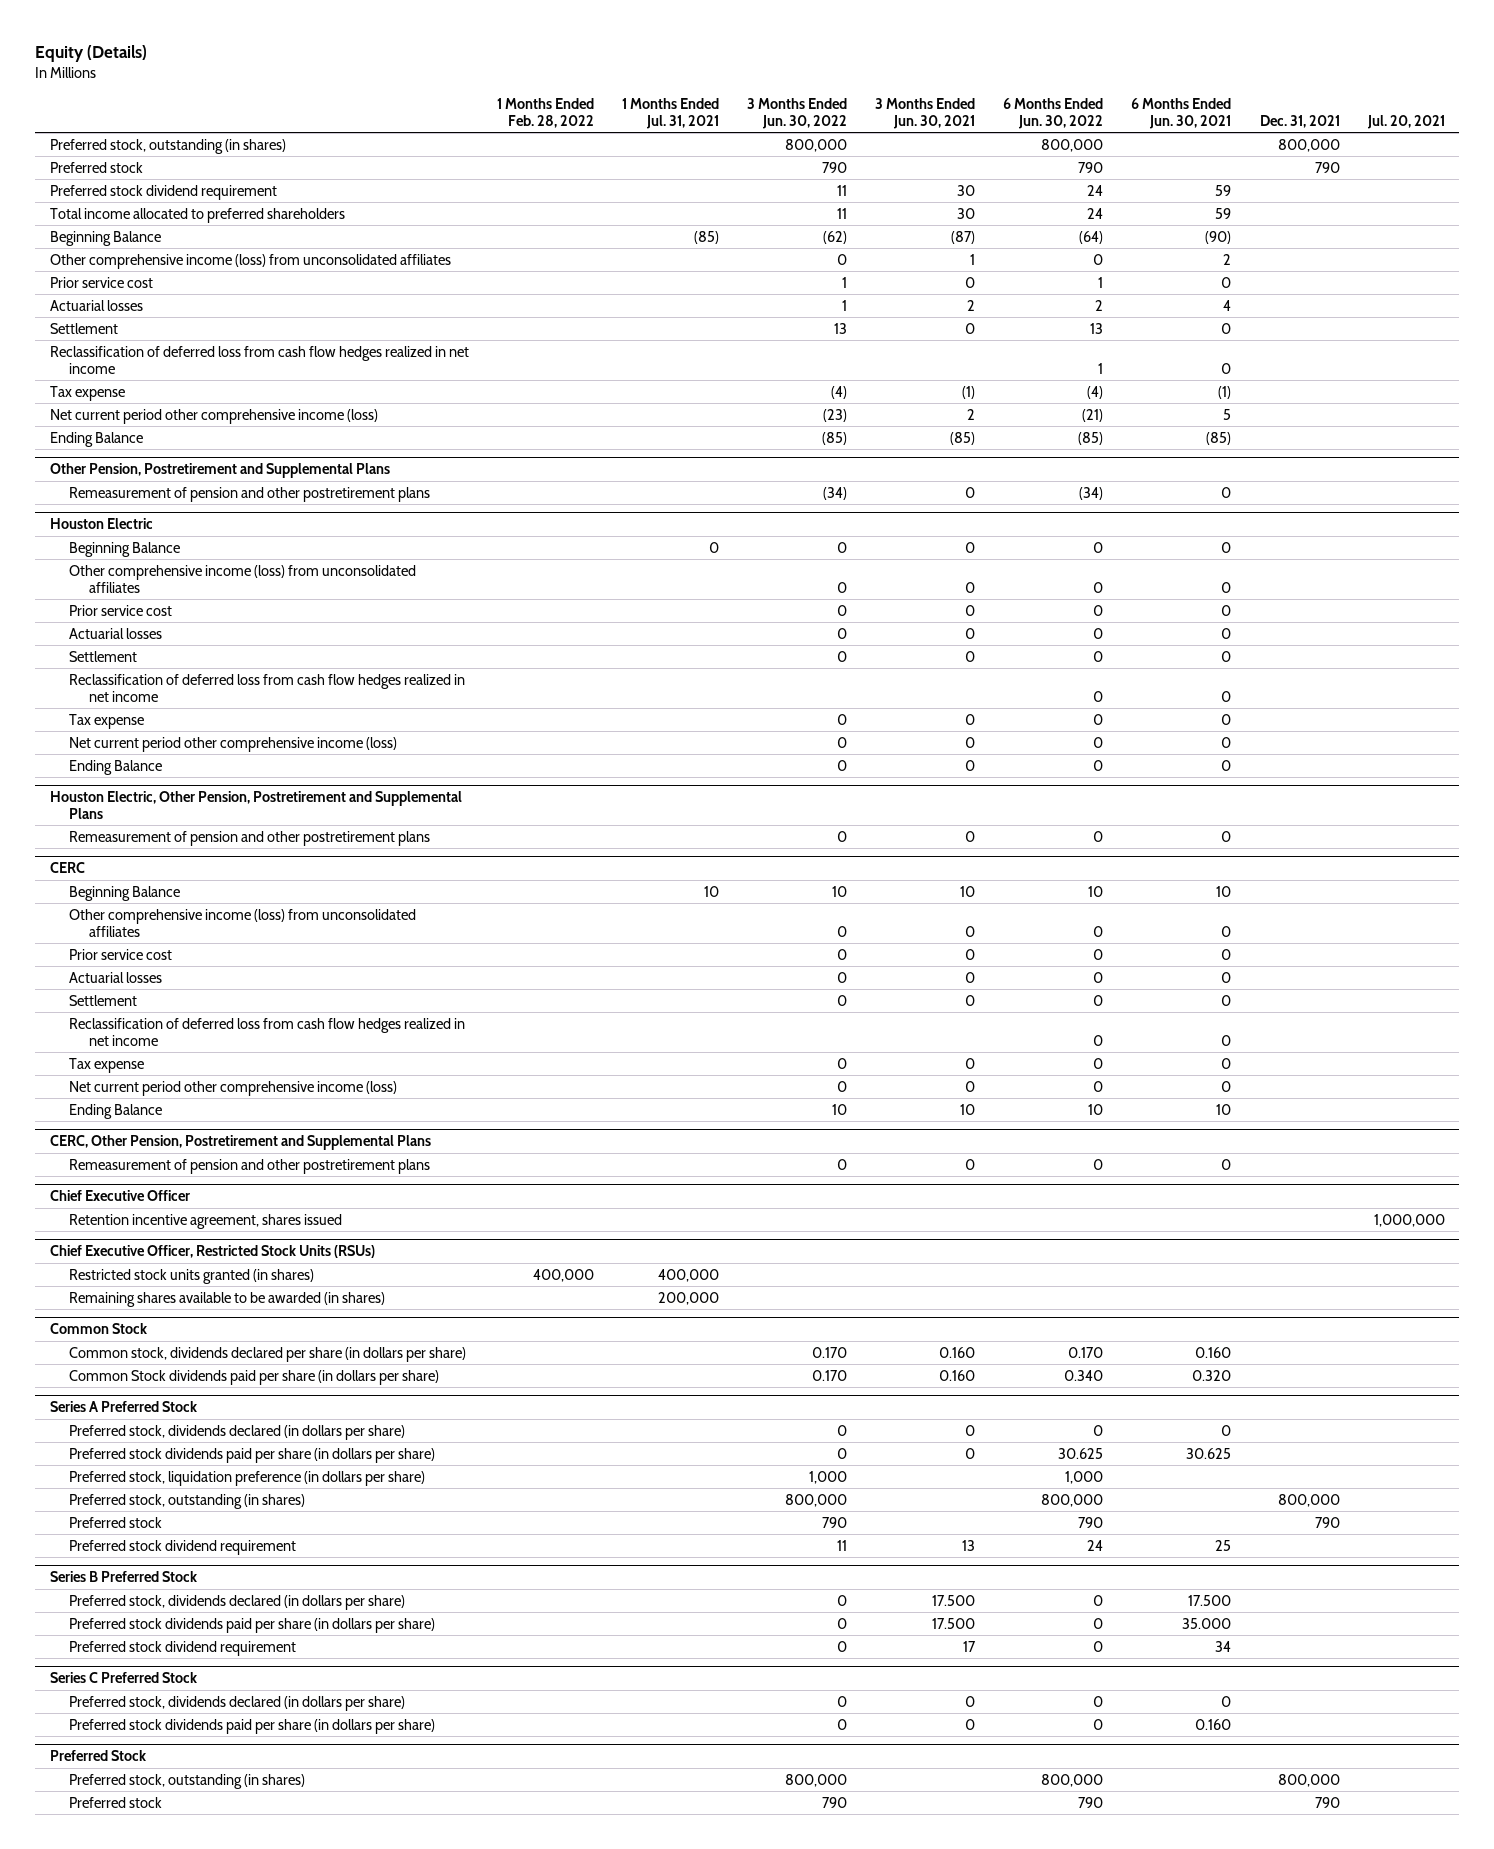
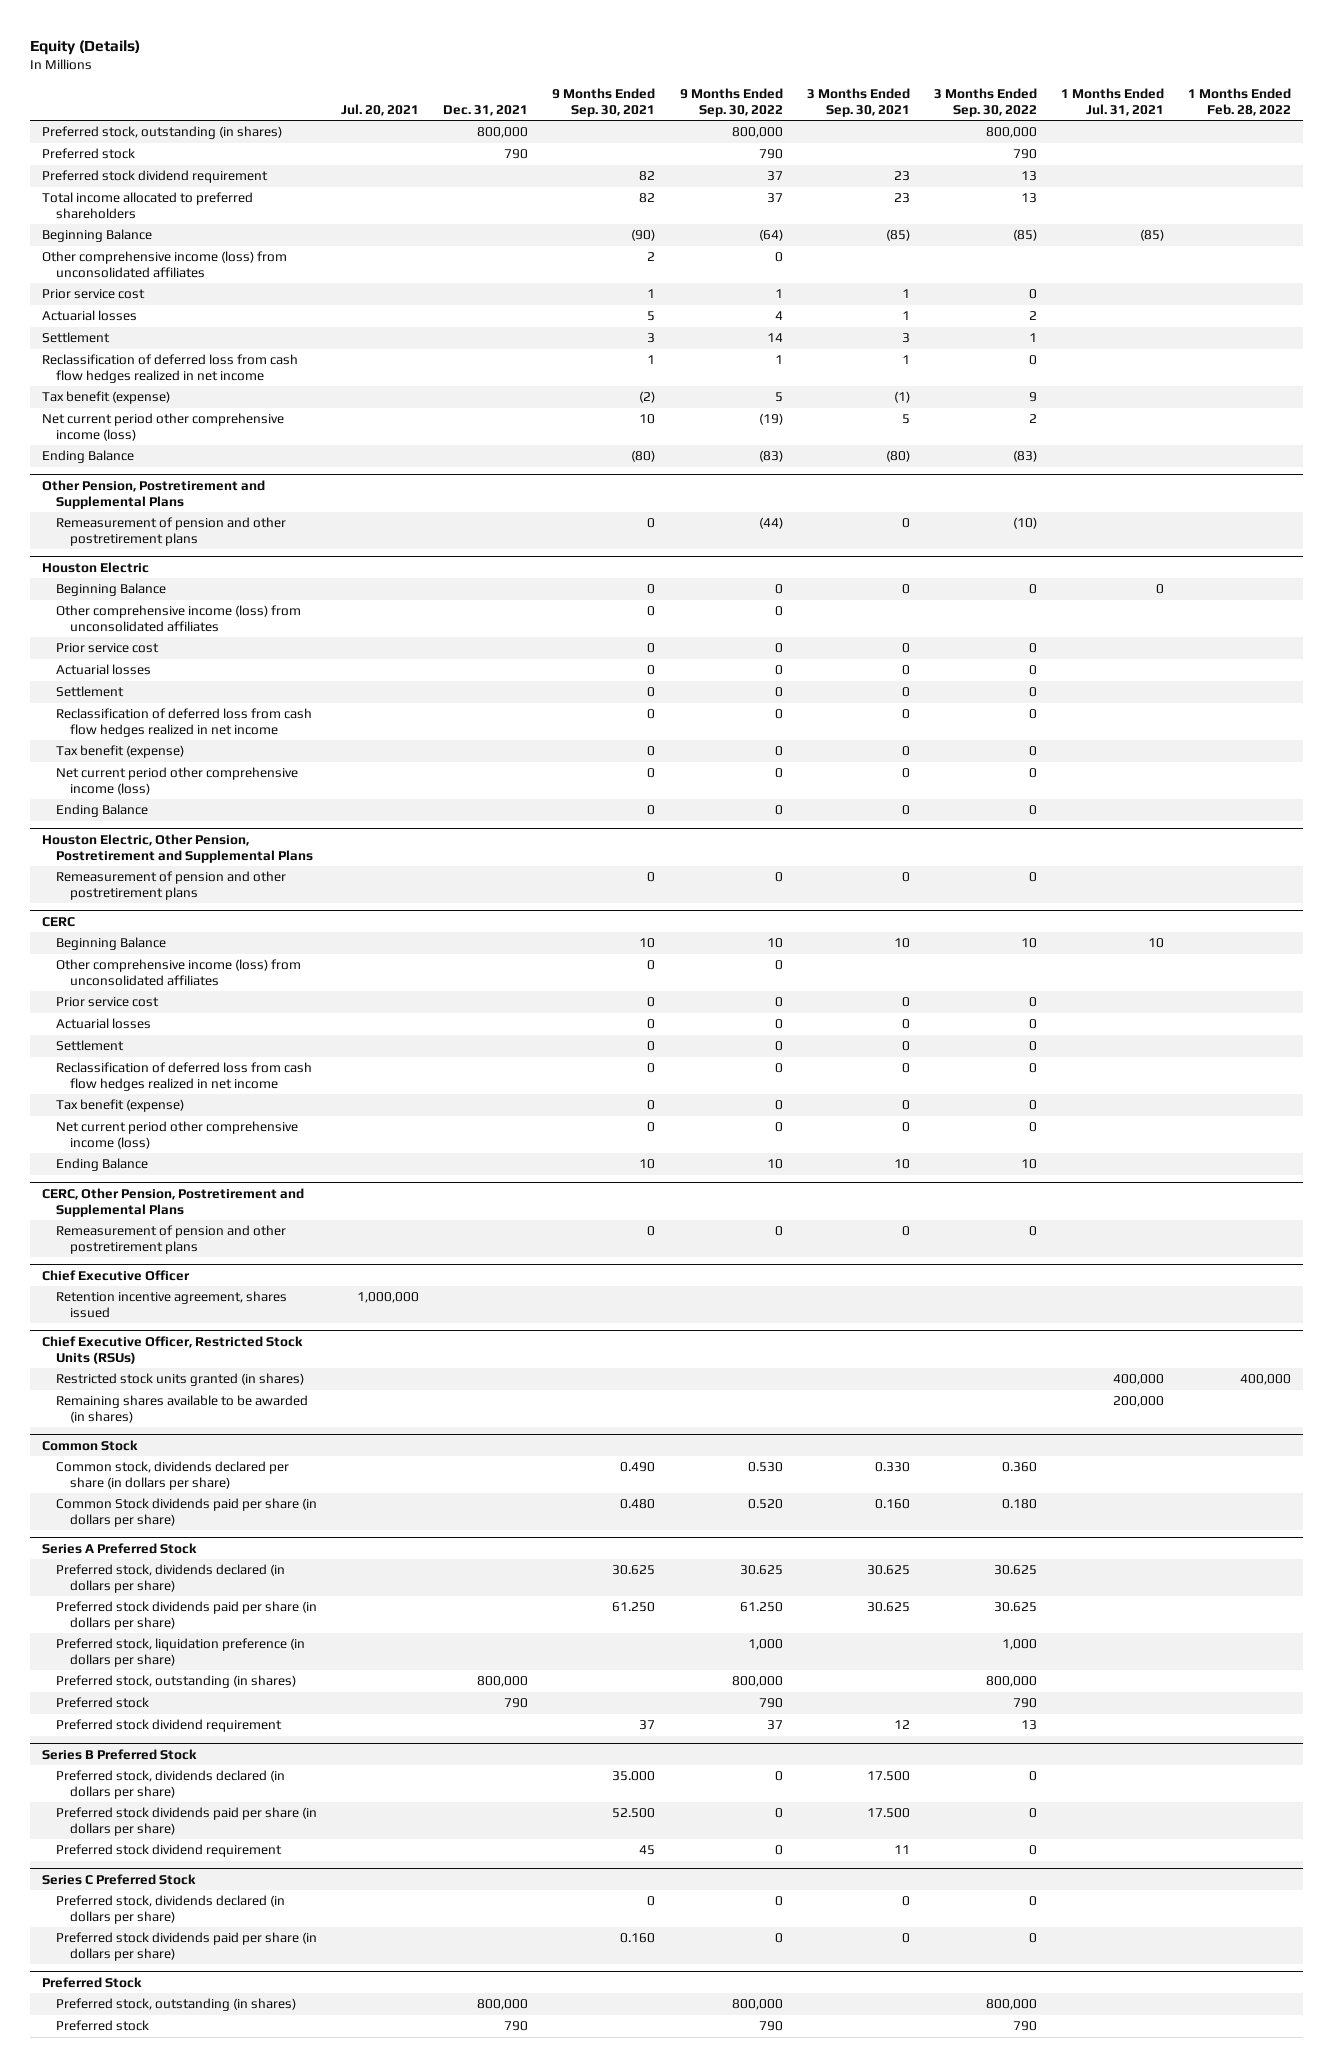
[746,98,847,129] 3 Months Ended Jun. 30, 2022 -> none
[875,98,976,129] 3 Months Ended Jun. 30, 2021 -> none
[1003,98,1104,129] 6 Months Ended Jun. 30, 2022 -> none
[1131,98,1232,129] 6 Months Ended Jun. 30, 2021 -> none
none -> [552,87,656,117] 9 Months Ended Sep. 30, 2021
none -> [679,87,783,117] 9 Months Ended Sep. 30, 2022
none -> [806,87,910,117] 3 Months Ended Sep. 30, 2021
none -> [933,87,1037,117] 3 Months Ended Sep. 30, 2022
[49,385,125,401] Tax expense -> [42,391,171,405] Tax benefit (expense)
[69,713,145,729] Tax expense -> [56,745,185,759] Tax benefit (expense)
[69,1057,145,1073] Tax expense -> [56,1099,185,1113] Tax benefit (expense)

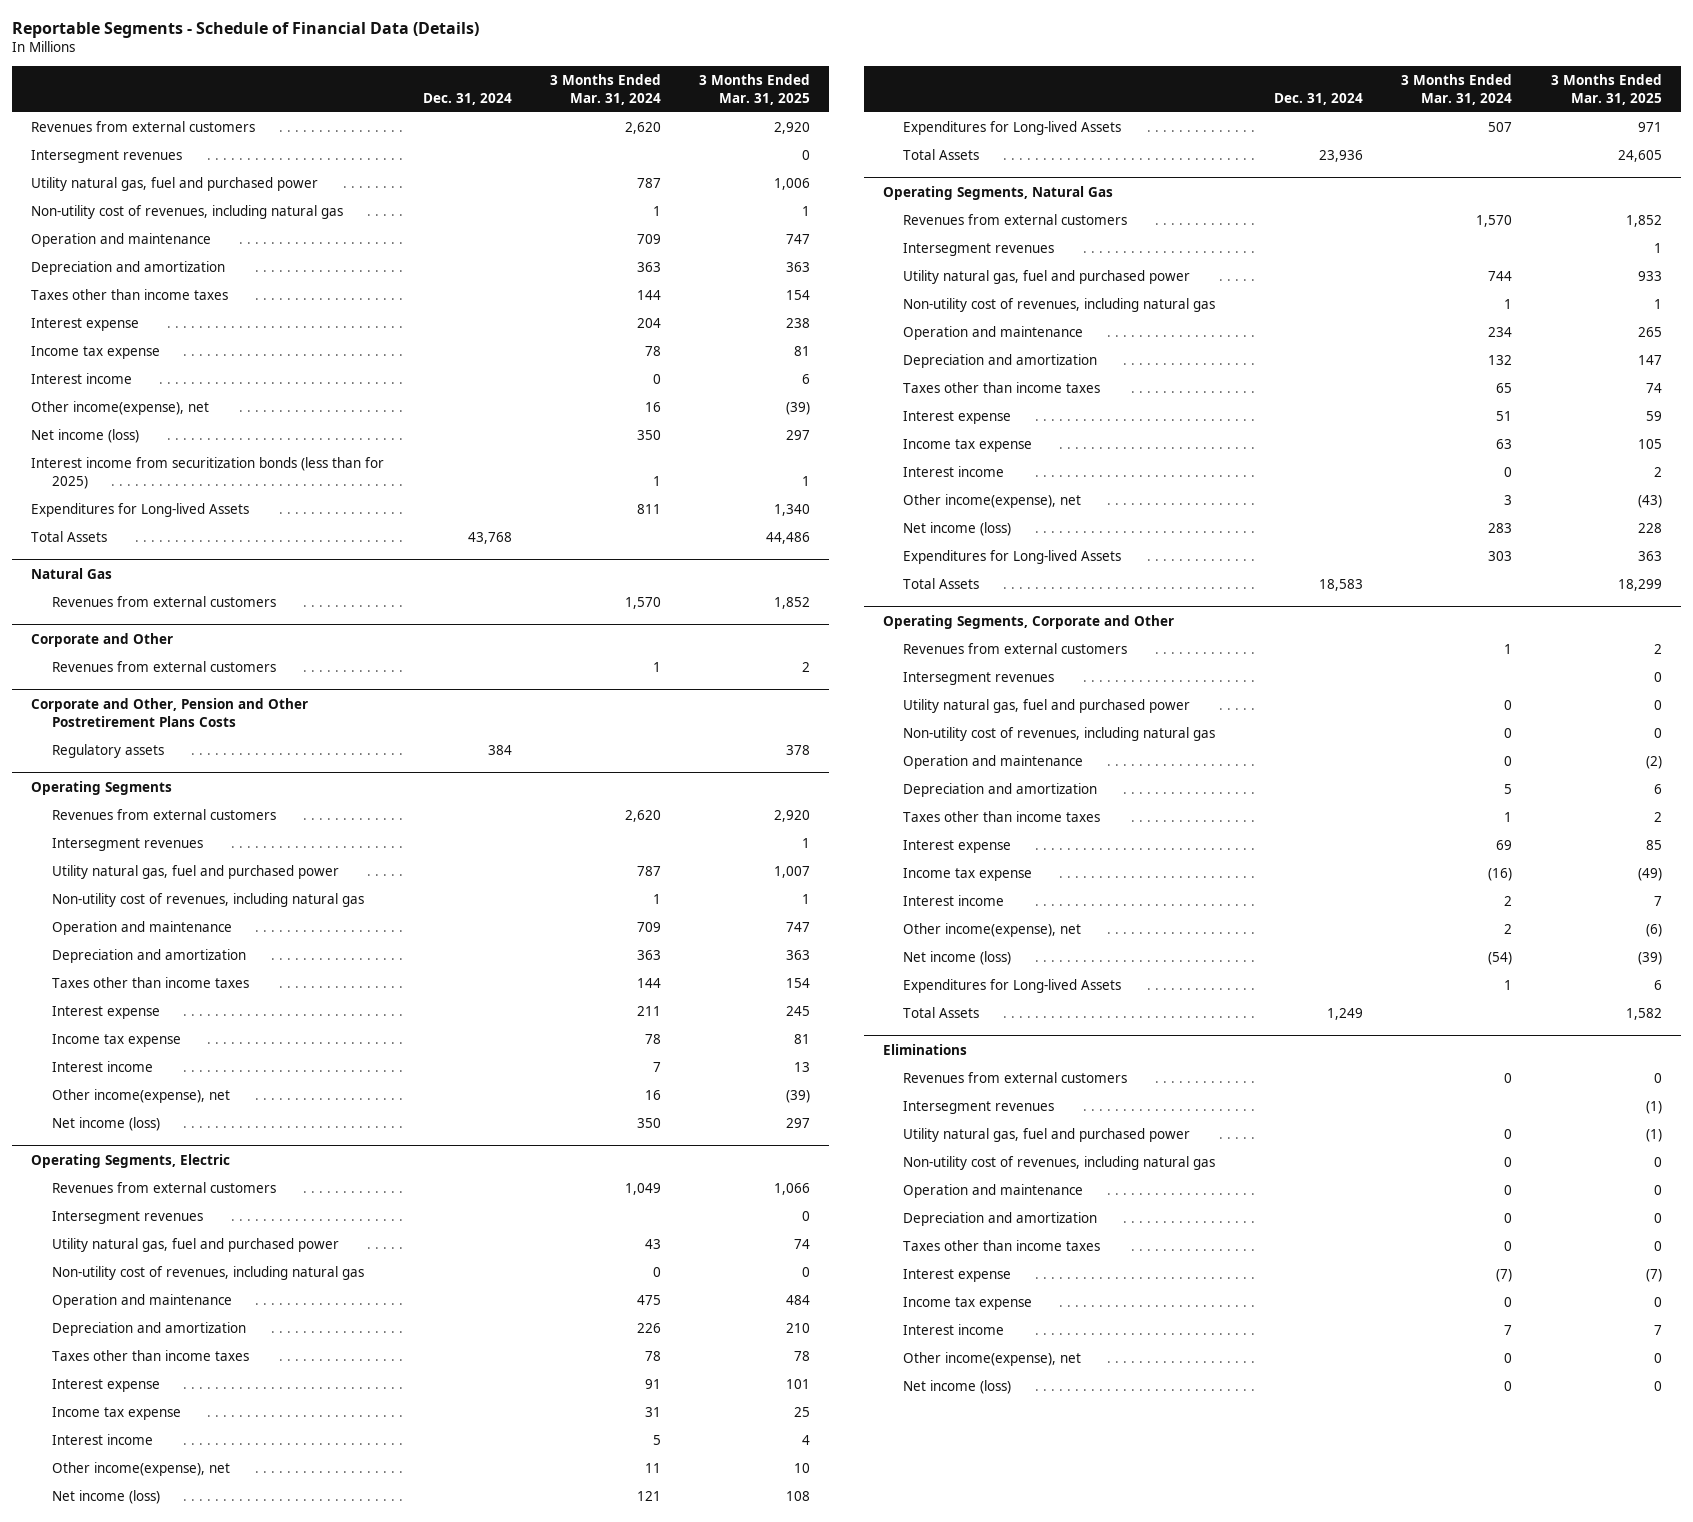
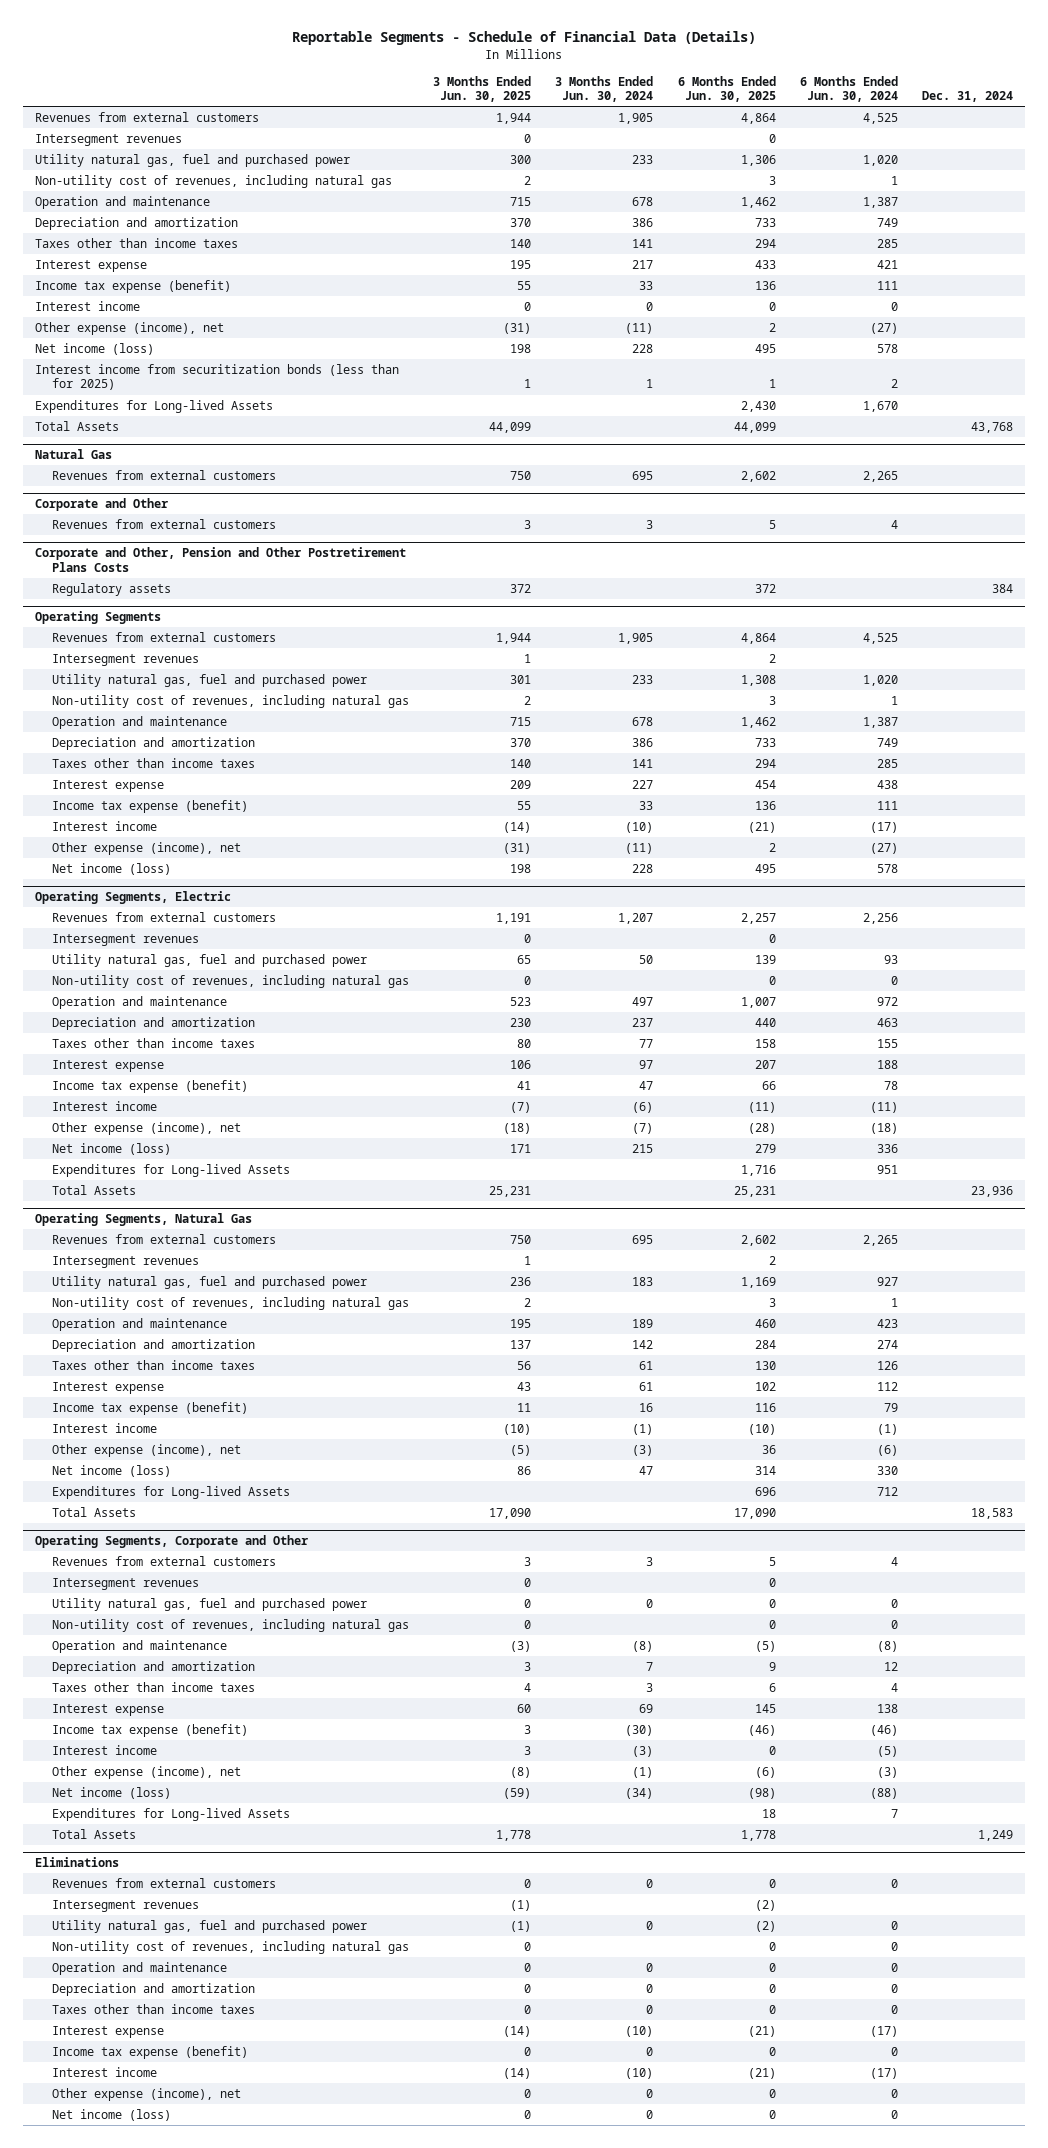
[549,73,661,105] 3 Months Ended Mar. 31, 2024 -> none
[699,73,811,105] 3 Months Ended Mar. 31, 2025 -> none
none -> [433,75,532,103] 3 Months Ended Jun. 30, 2025
none -> [555,75,654,103] 3 Months Ended Jun. 30, 2024
none -> [677,75,776,103] 6 Months Ended Jun. 30, 2025
none -> [799,75,898,103] 6 Months Ended Jun. 30, 2024
[31,345,161,359] Income tax expense -> [35,279,232,293] Income tax expense (benefit)
[31,400,210,415] Other income(expense), net -> [35,321,225,335] Other expense (income), net
[51,1033,181,1047] Income tax expense -> [52,799,249,813] Income tax expense (benefit)
[51,1088,230,1103] Other income(expense), net -> [52,841,242,855] Other expense (income), net
[51,1406,181,1420] Income tax expense -> [52,1079,249,1093] Income tax expense (benefit)
[51,1461,230,1476] Other income(expense), net -> [52,1121,242,1135] Other expense (income), net
[902,438,1032,452] Income tax expense -> [52,1401,249,1415] Income tax expense (benefit)
[902,493,1081,508] Other income(expense), net -> [52,1443,242,1457] Other expense (income), net
[902,867,1032,881] Income tax expense -> [52,1723,249,1737] Income tax expense (benefit)
[902,922,1081,937] Other income(expense), net -> [52,1765,242,1779] Other expense (income), net
[902,1296,1032,1310] Income tax expense -> [52,2045,249,2059] Income tax expense (benefit)
[902,1351,1081,1366] Other income(expense), net -> [52,2087,242,2101] Other expense (income), net

